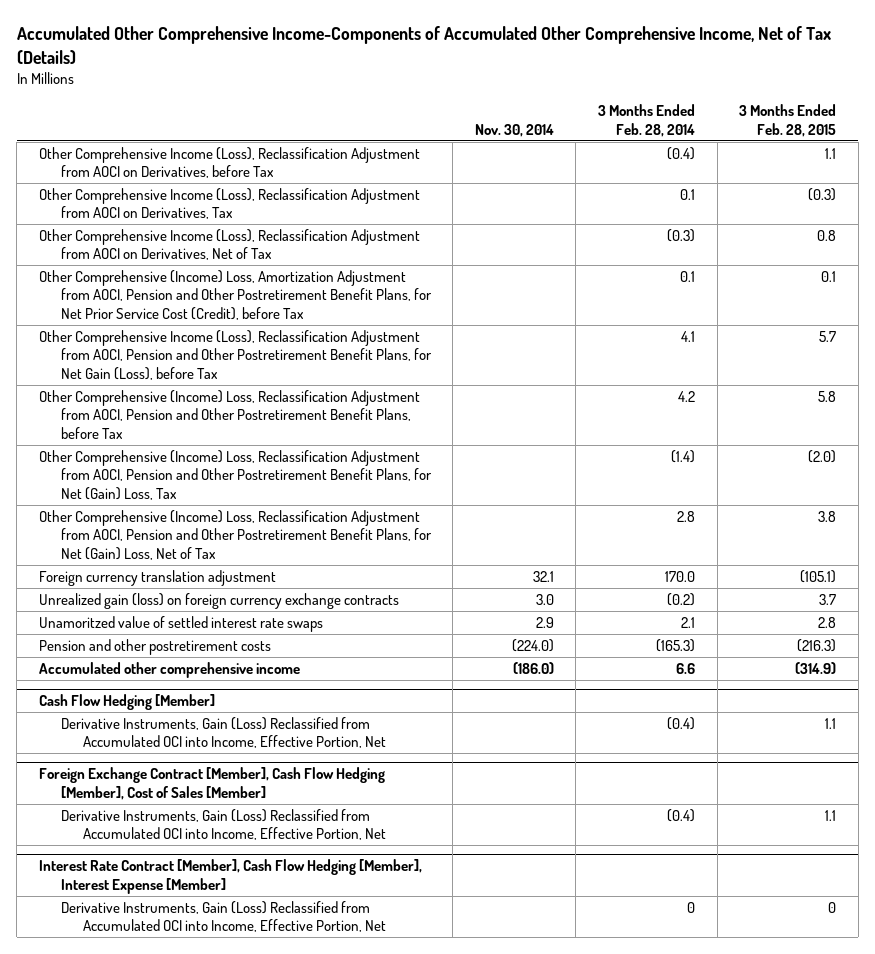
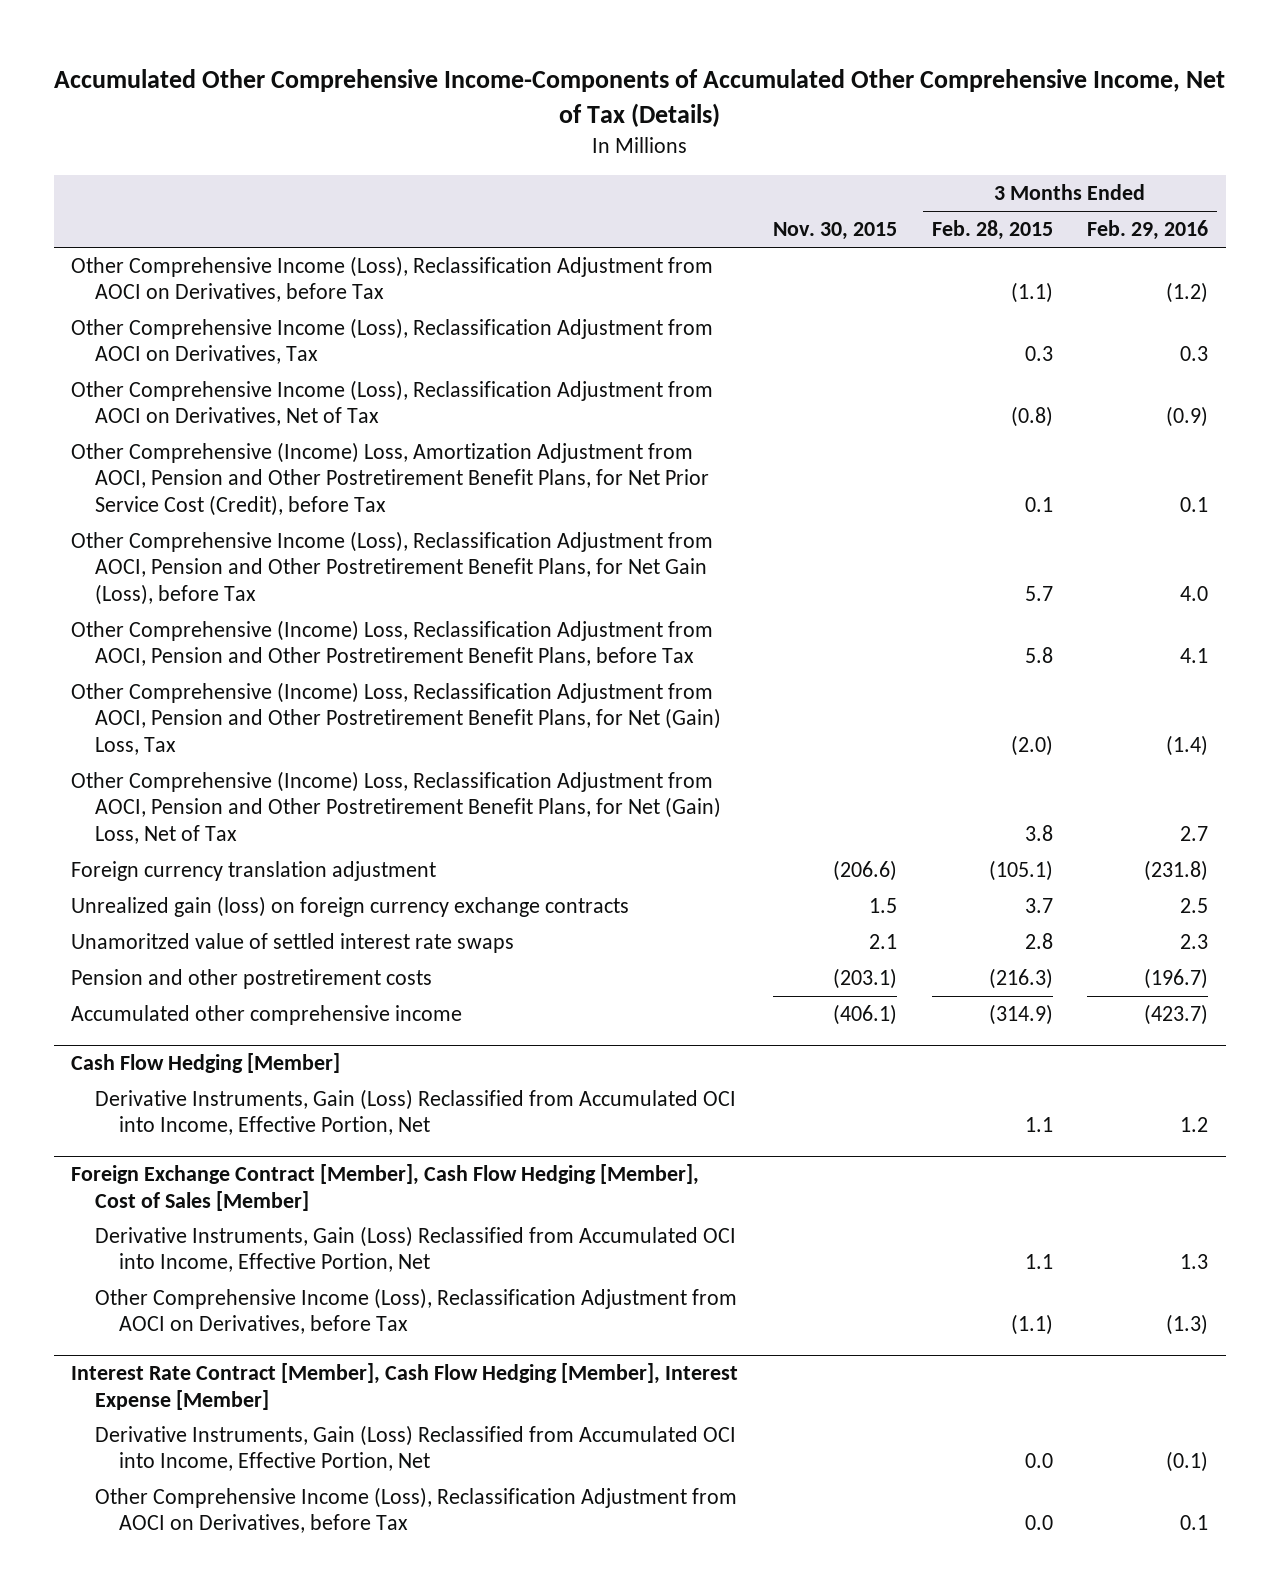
[474,123,554,137] Nov. 30, 2014 -> none
[598,104,696,137] 3 Months Ended Feb. 28, 2014 -> none
none -> [773,222,898,241] Nov. 30, 2015
none -> [1087,220,1209,241] Feb. 29, 2016
[825,147,837,159] 1.1 -> [1010,282,1053,304] (1.1)
[808,187,837,201] (0.3) -> [1024,346,1053,362] 0.3
[817,229,837,241] 0.8 -> [1010,406,1053,428] (0.8)
none -> [94,1288,737,1335] Other Comprehensive Income (Loss), Reclassification Adjustment from AOCI on Derivatives, before Tax
[828,901,837,913] 0 -> [1024,1453,1053,1469] 0.0
none -> [94,1487,737,1534] Other Comprehensive Income (Loss), Reclassification Adjustment from AOCI on Derivatives, before Tax

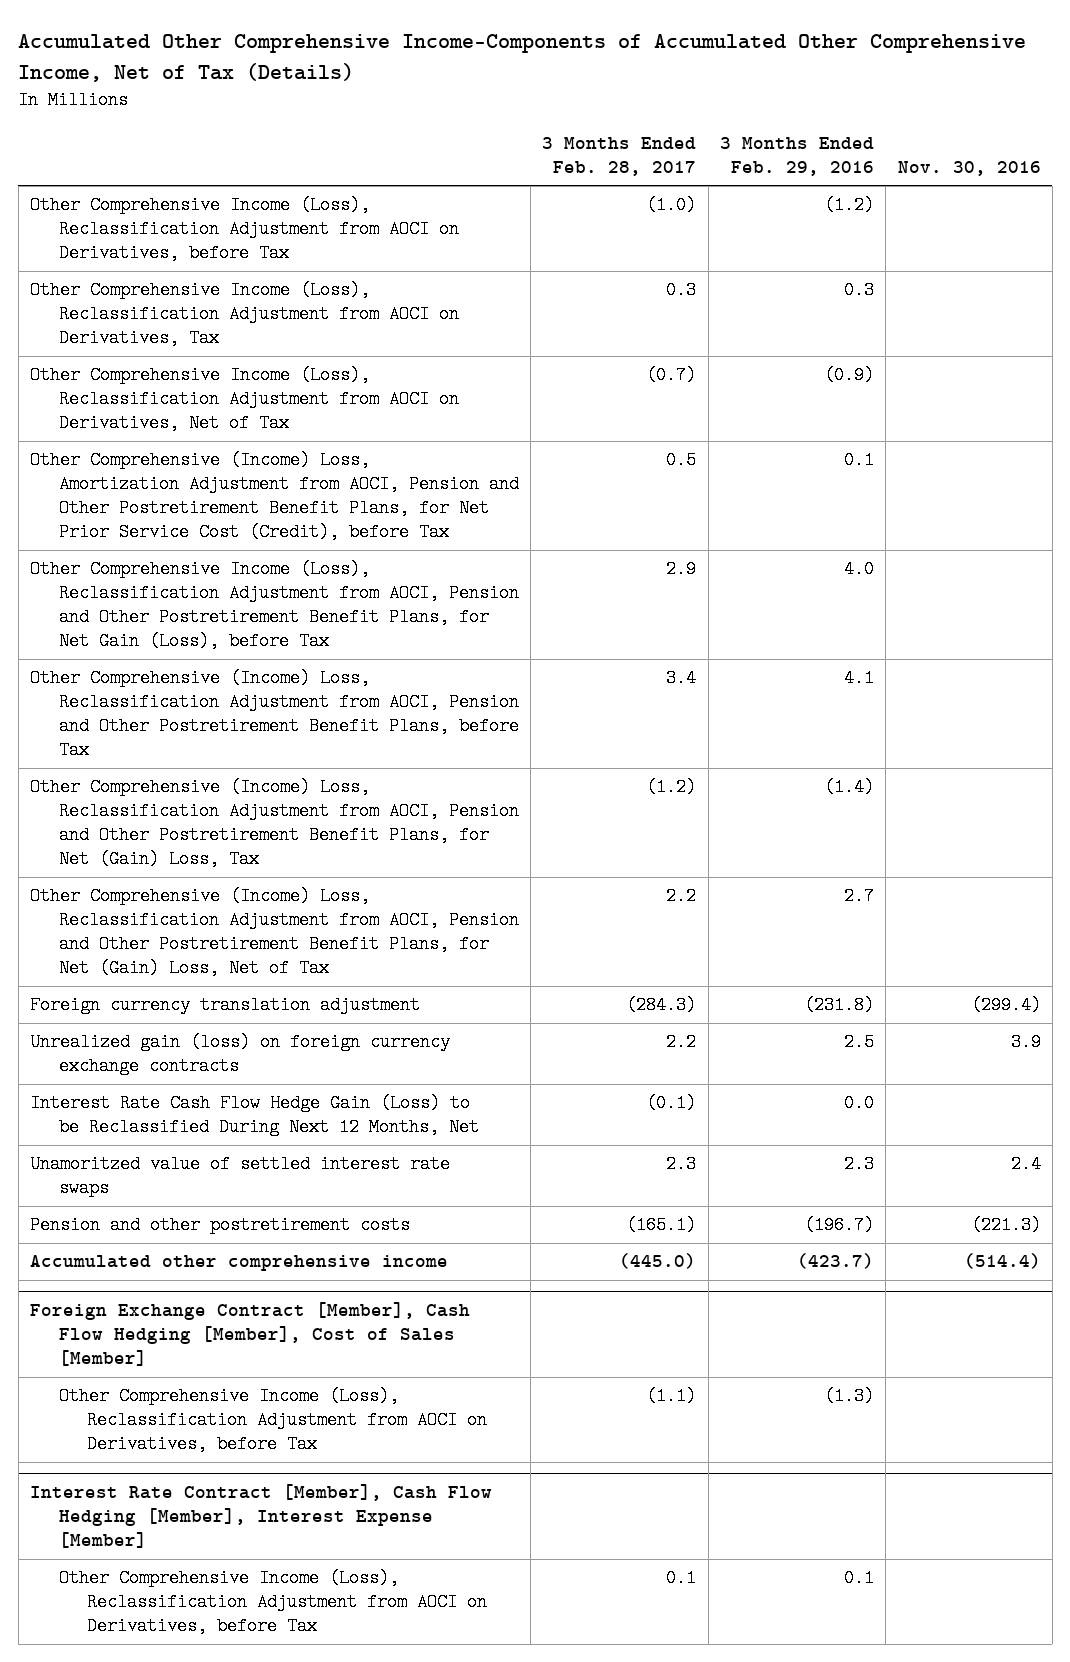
[773,222,898,241] Nov. 30, 2015 -> none
[931,220,1053,241] Feb. 28, 2015 -> none
none -> [542,136,697,176] 3 Months Ended Feb. 28, 2017
none -> [897,160,1041,176] Nov. 30, 2016
none -> [29,1094,479,1137] Interest Rate Cash Flow Hedge Gain (Loss) to be Reclassified During Next 12 Months, Net
[71,1053,341,1074] Cash Flow Hedging [Member] -> none
[94,1089,736,1136] Derivative Instruments, Gain (Loss) Reclassified from Accumulated OCI into Income, Effective Portion, Net -> none
[94,1226,736,1273] Derivative Instruments, Gain (Loss) Reclassified from Accumulated OCI into Income, Effective Portion, Net -> none
[94,1425,736,1472] Derivative Instruments, Gain (Loss) Reclassified from Accumulated OCI into Income, Effective Portion, Net -> none

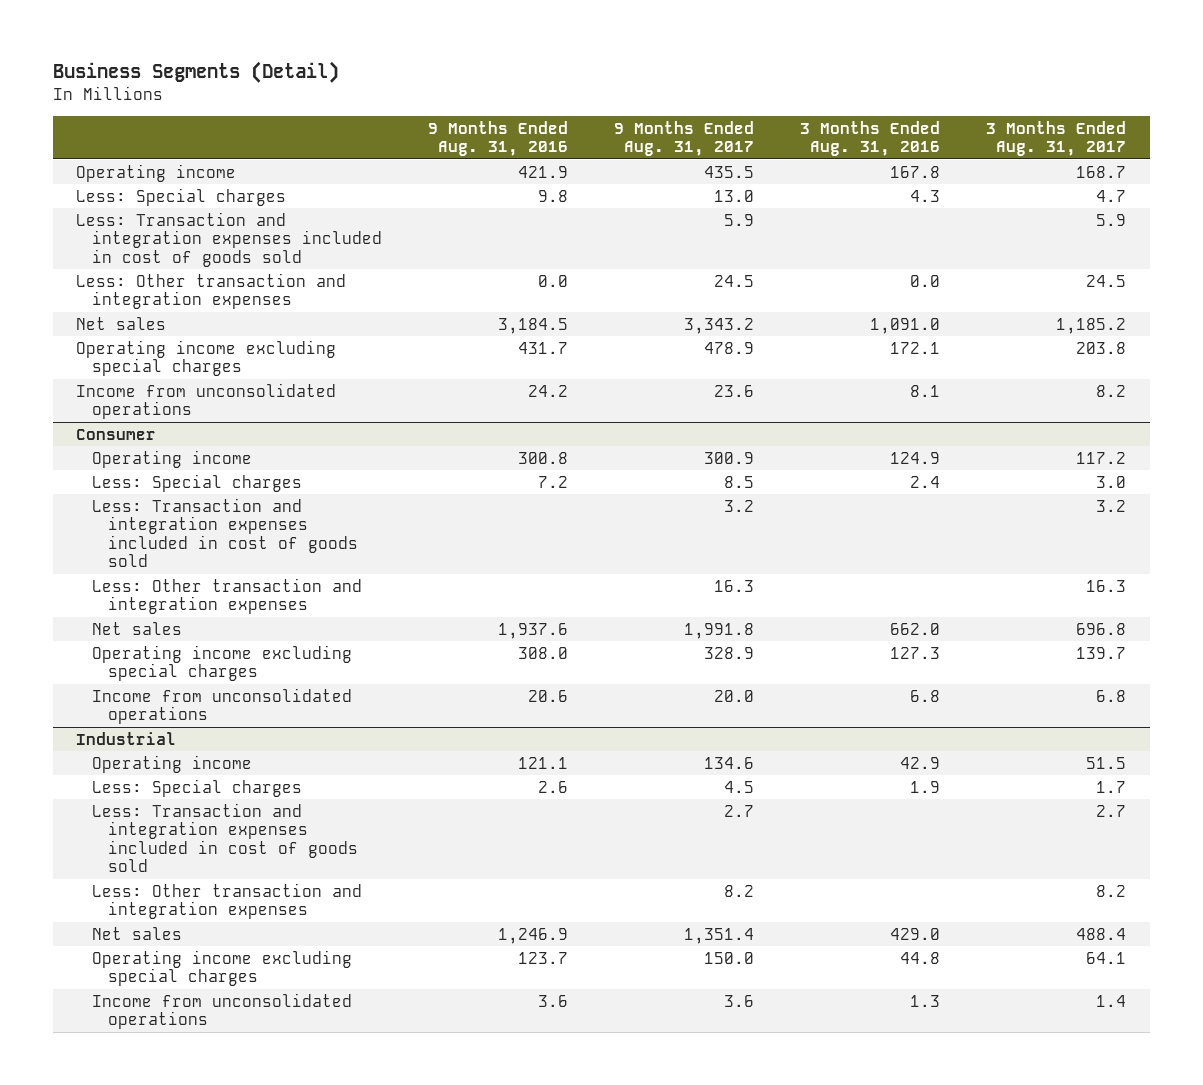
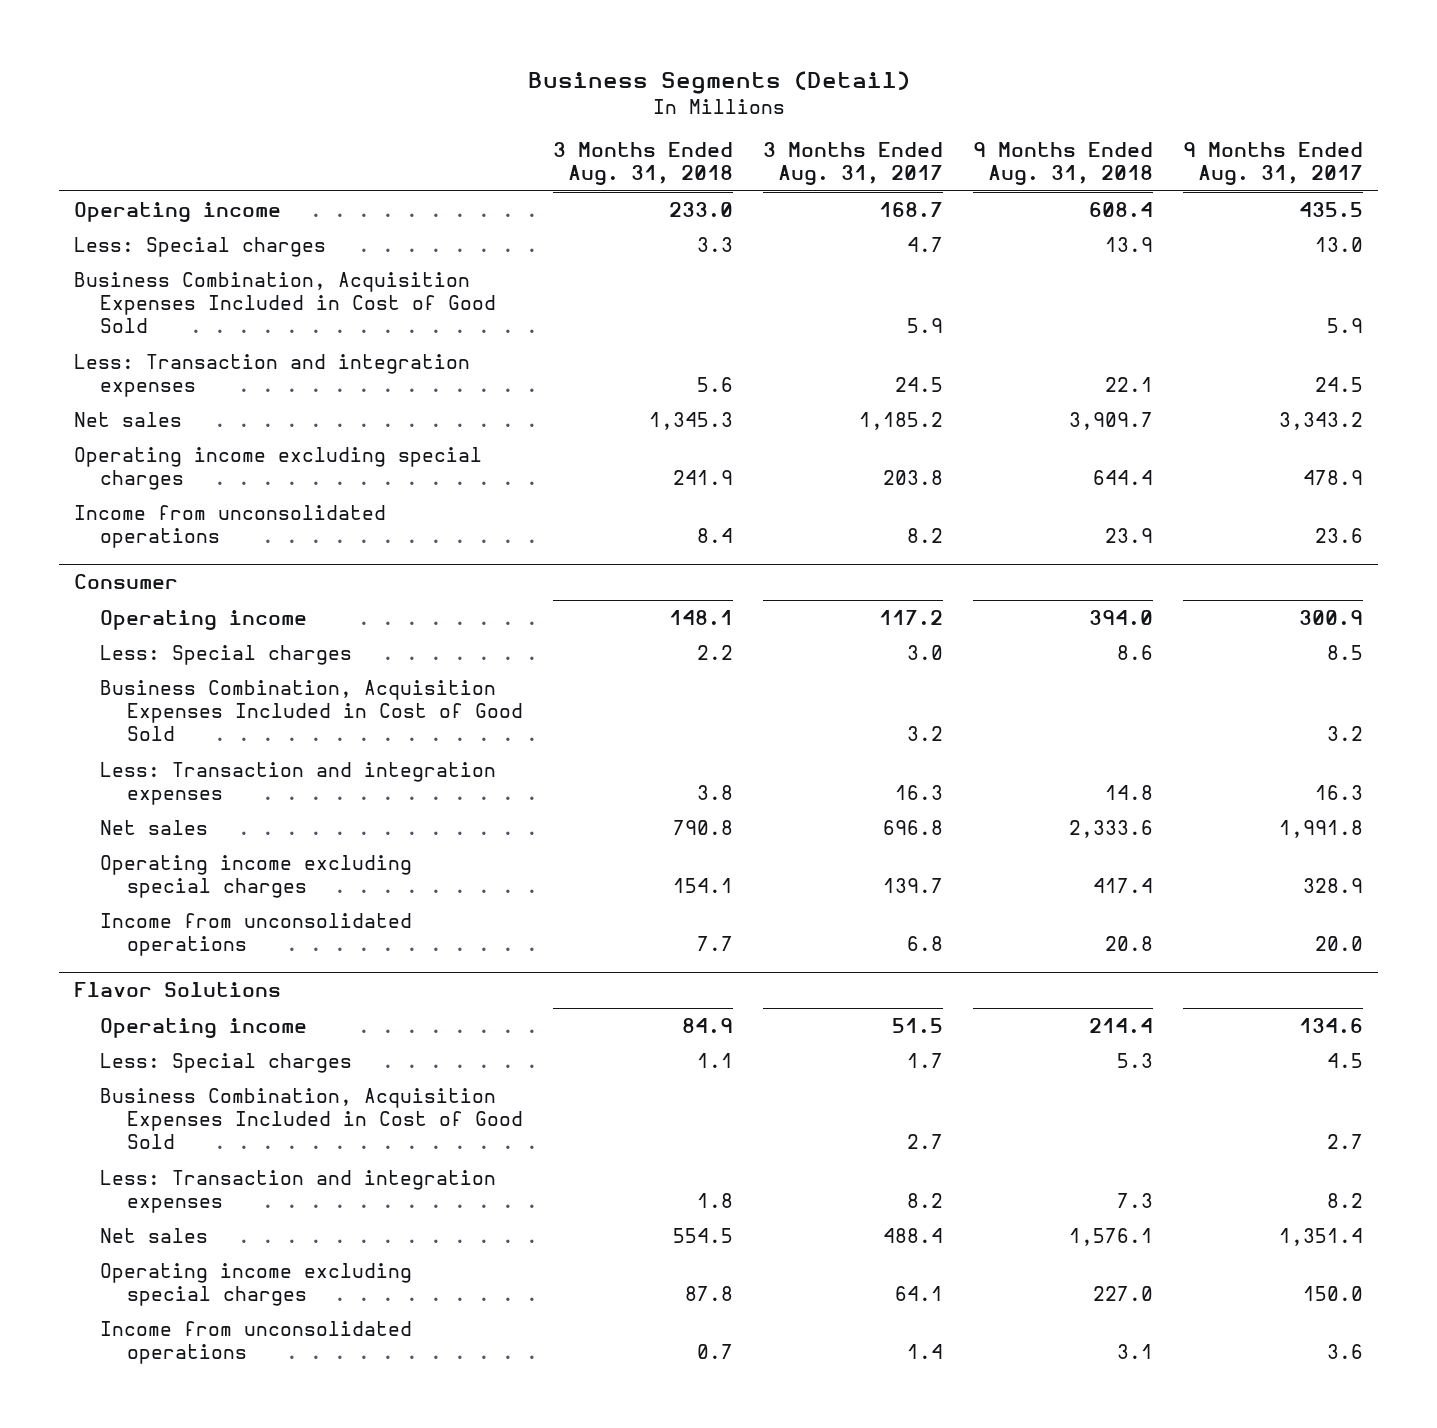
[428,120,569,157] 9 Months Ended Aug. 31, 2016 -> none
[800,120,941,157] 3 Months Ended Aug. 31, 2016 -> none
none -> [552,141,733,186] 3 Months Ended Aug. 31, 2018
none -> [973,141,1154,186] 9 Months Ended Aug. 31, 2018
[76,211,383,267] Less: Transaction and integration expenses included in cost of goods sold -> [74,271,497,334] Business Combination, Acquisition Expenses Included in Cost of Good Sold
[76,272,347,310] Less: Other transaction and integration expenses -> [74,353,471,397] Less: Transaction and integration expenses
[92,497,358,568] Less: Transaction and integration expenses included in cost of goods sold -> [100,679,523,742] Business Combination, Acquisition Expenses Included in Cost of Good Sold
[92,577,363,615] Less: Other transaction and integration expenses -> [100,761,497,805] Less: Transaction and integration expenses
[76,731,177,745] Industrial -> none
none -> [74,982,282,998] Flavor Solutions
[92,802,358,873] Less: Transaction and integration expenses included in cost of goods sold -> [100,1087,523,1150] Business Combination, Acquisition Expenses Included in Cost of Good Sold
[92,882,363,920] Less: Other transaction and integration expenses -> [100,1169,497,1213] Less: Transaction and integration expenses

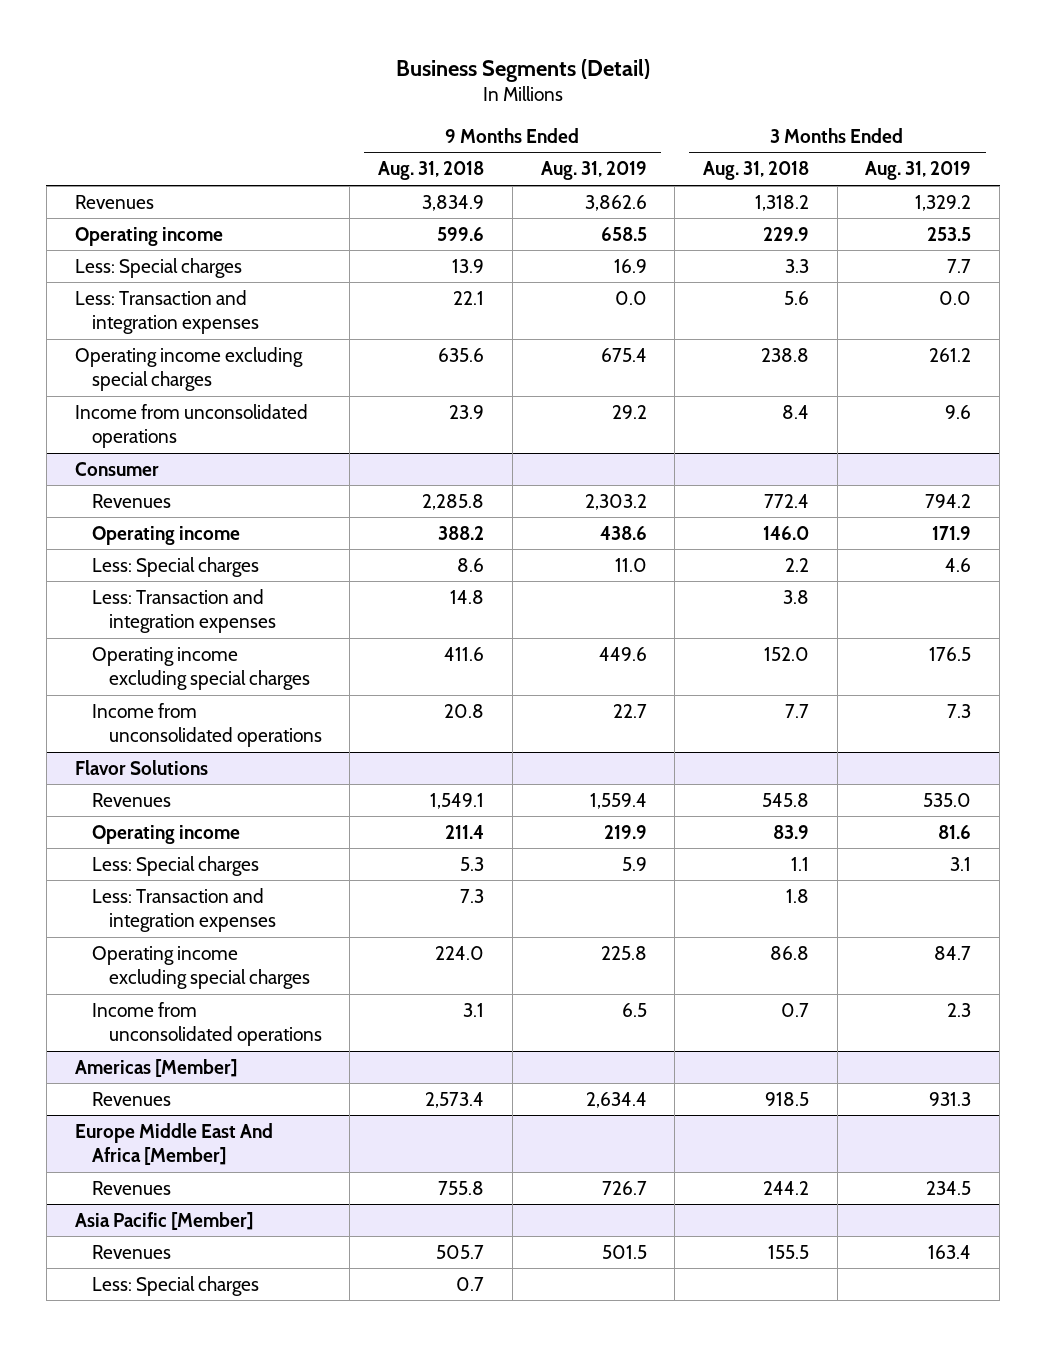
[762,141,943,186] 3 Months Ended Aug. 31, 2017 -> none
[1183,141,1364,186] 9 Months Ended Aug. 31, 2017 -> none
none -> [540,161,647,181] Aug. 31, 2019
none -> [865,161,972,181] Aug. 31, 2019
none -> [74,194,154,209] Revenues
[668,201,733,217] 233.0 -> [763,226,810,241] 229.9
[1089,201,1154,217] 608.4 -> [437,226,485,241] 599.6
[74,271,497,334] Business Combination, Acquisition Expenses Included in Cost of Good Sold -> none
[74,411,183,427] Net sales -> none
[672,469,733,485] 241.9 -> [761,347,810,362] 238.8
[1093,469,1154,485] 644.4 -> [438,347,485,362] 635.6
none -> [91,493,171,508] Revenues
[668,609,733,625] 148.1 -> [763,525,810,540] 146.0
[1089,609,1154,625] 394.0 -> [438,525,485,540] 388.2
[100,679,523,742] Business Combination, Acquisition Expenses Included in Cost of Good Sold -> none
[100,819,209,835] Net sales -> none
[672,877,733,893] 154.1 -> [764,646,810,661] 152.0
[1093,877,1154,893] 417.4 -> [444,646,485,661] 411.6
none -> [91,792,171,807] Revenues
[681,1017,733,1033] 84.9 -> [773,824,810,839] 83.9
[1089,1017,1154,1033] 214.4 -> [445,824,485,839] 211.4
[100,1087,523,1150] Business Combination, Acquisition Expenses Included in Cost of Good Sold -> none
[100,1227,209,1243] Net sales -> none
[684,1285,733,1301] 87.8 -> [770,945,810,960] 86.8
[1093,1285,1154,1301] 227.0 -> [435,945,485,960] 224.0
none -> [74,1058,237,1077] Americas [Member]
none -> [91,1091,171,1106] Revenues
none -> [74,1122,273,1166] Europe Middle East And Africa [Member]
none -> [91,1180,171,1195] Revenues
none -> [74,1211,253,1230] Asia Pacific [Member]
none -> [91,1244,171,1259] Revenues
none -> [91,1275,259,1296] Less: Special charges

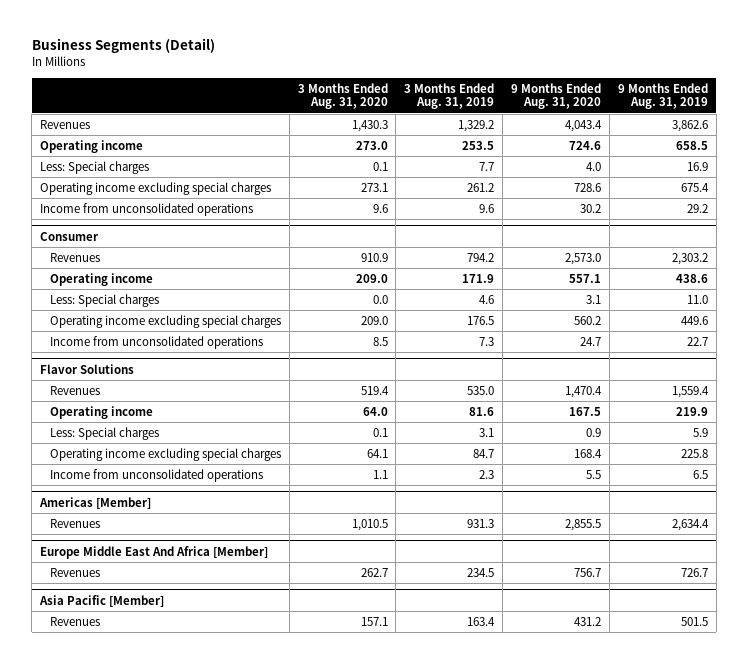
[378,161,485,181] Aug. 31, 2018 -> none
[703,161,810,181] Aug. 31, 2018 -> none
none -> [297,82,388,110] 3 Months Ended Aug. 31, 2020
none -> [511,82,602,110] 9 Months Ended Aug. 31, 2020
[74,289,259,335] Less: Transaction and integration expenses -> none
[91,588,276,634] Less: Transaction and integration expenses -> none
[91,887,276,933] Less: Transaction and integration expenses -> none
[91,1275,259,1296] Less: Special charges -> none

